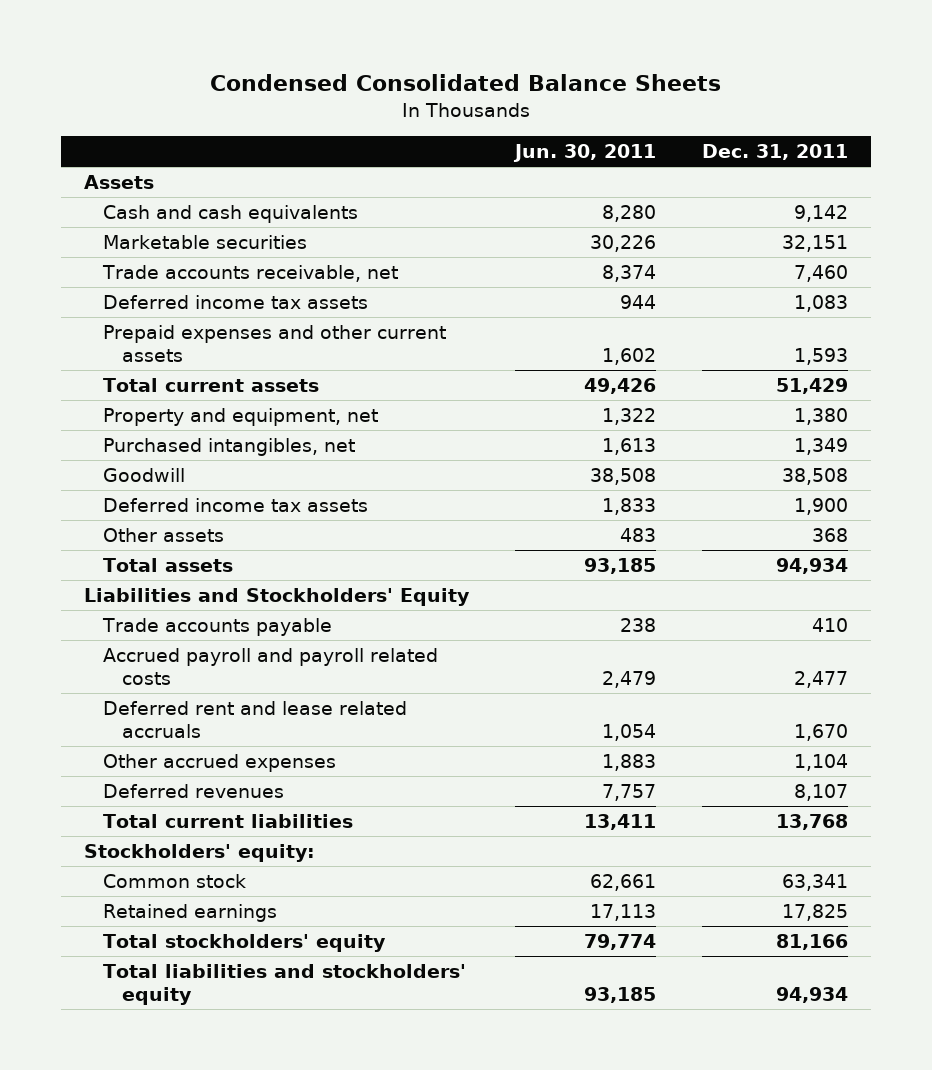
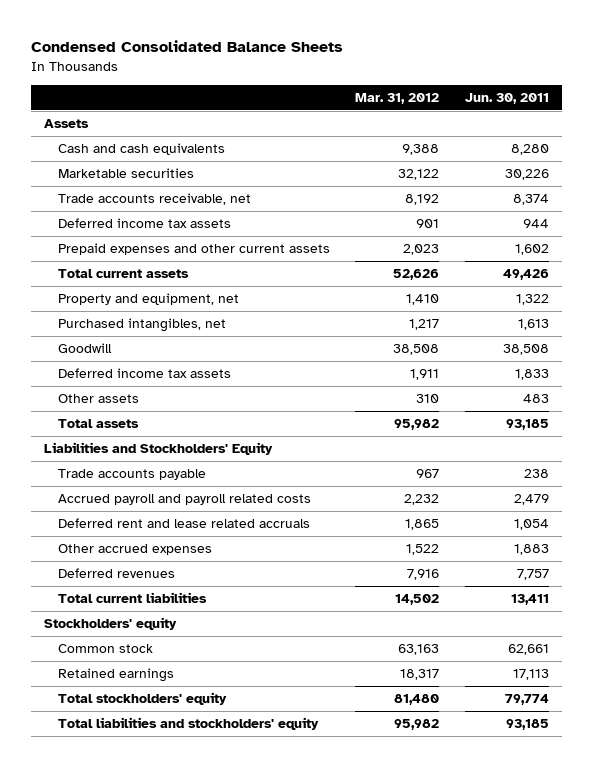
[701,144,848,161] Dec. 31, 2011 -> none
none -> [355,92,440,104] Mar. 31, 2012
[84,844,316,863] Stockholders' equity: -> [43,617,177,631] Stockholders' equity

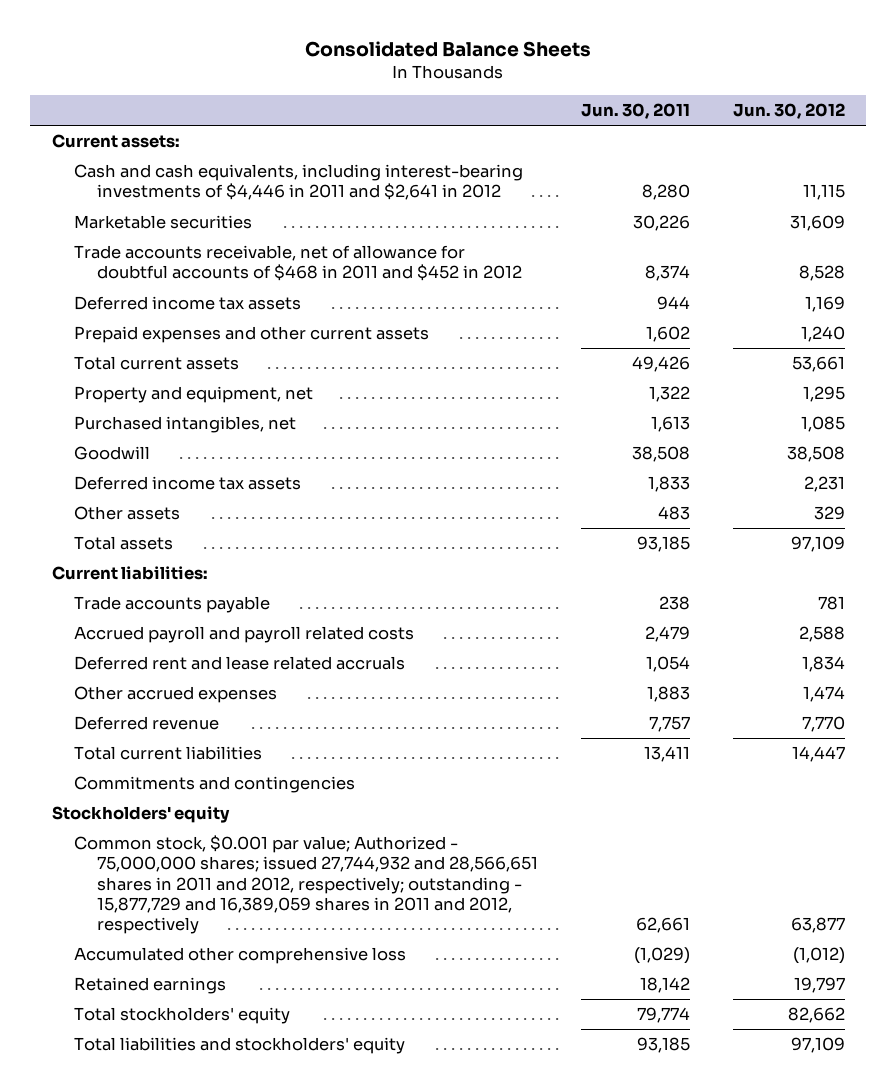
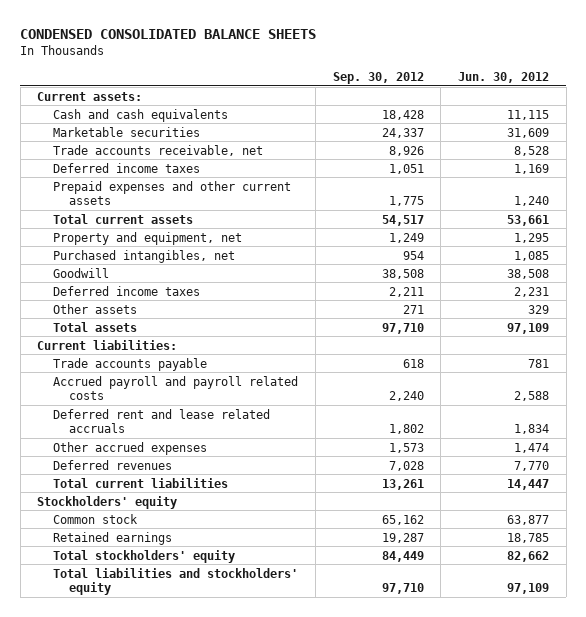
[305,41,592,58] Consolidated Balance Sheets -> [20,29,317,40] CONDENSED CONSOLIDATED BALANCE SHEETS
[580,103,690,120] Jun. 30, 2011 -> none
none -> [332,72,424,85] Sep. 30, 2012
[74,164,524,201] Cash and cash equivalents, including interest-bearing investments of $4,446 in 2011 and $2,641 in 2012 -> [53,108,229,122] Cash and cash equivalents
[74,245,522,282] Trade accounts receivable, net of allowance for doubtful accounts of $468 in 2011 and $452 in 2012 -> [53,144,264,156] Trade accounts receivable, net
[74,296,302,311] Deferred income tax assets -> [53,162,201,173] Deferred income taxes
[74,476,302,491] Deferred income tax assets -> [53,285,201,296] Deferred income taxes
[74,716,220,731] Deferred revenue -> [53,459,173,470] Deferred revenues
[74,776,356,794] Commitments and contingencies -> none
[74,947,407,965] Accumulated other comprehensive loss -> none
[74,835,538,934] Common stock, $0.001 par value; Authorized - 75,000,000 shares; issued 27,744,932 and 28,566,651 shares in 2011 and 2012, respectively; outstanding - 15,877,729 and 16,389,059 shares in 2011 and 2012, respectively -> [53,513,139,524] Common stock
[793,977,845,994] 19,797 -> [507,532,550,543] 18,785

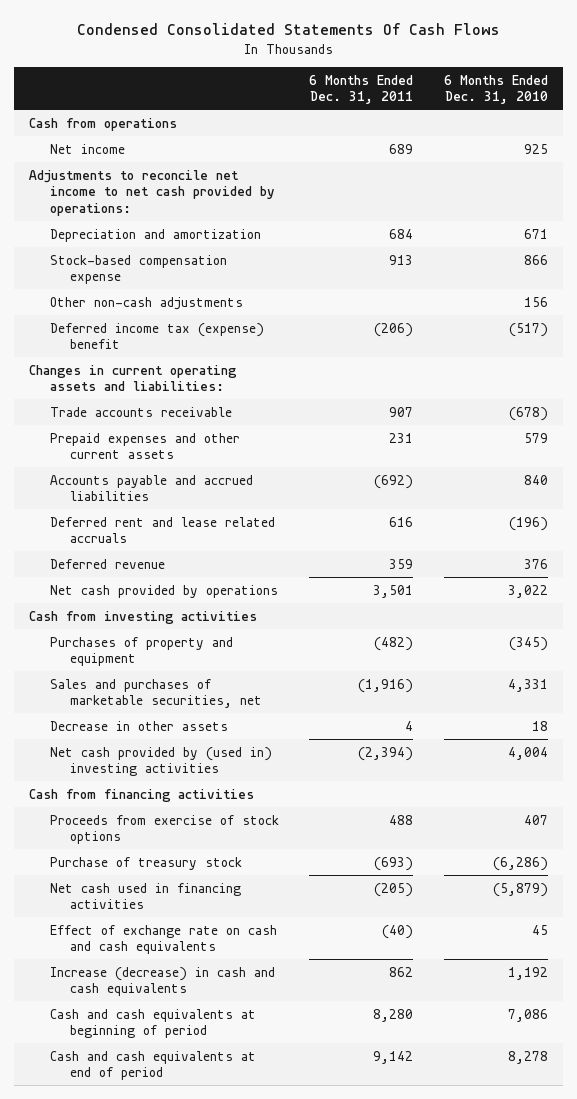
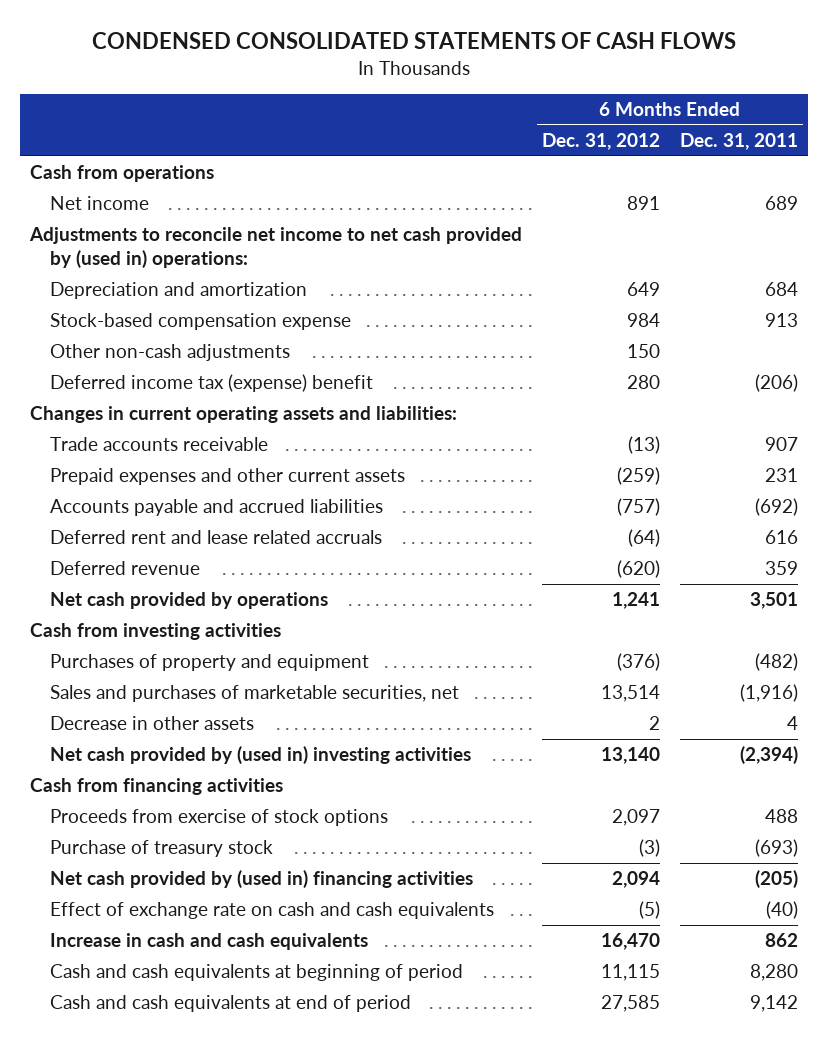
[76,22,500,35] Condensed Consolidated Statements Of Cash Flows -> [92,32,737,50] CONDENSED CONSOLIDATED STATEMENTS OF CASH FLOWS
[444,74,549,105] 6 Months Ended Dec. 31, 2010 -> none
none -> [542,132,661,150] Dec. 31, 2012
[29,169,275,216] Adjustments to reconcile net income to net cash provided by operations: -> [28,227,522,268] Adjustments to reconcile net income to net cash provided by (used in) operations:
[49,882,241,910] Net cash used in financing activities -> [49,870,473,889] Net cash provided by (used in) financing activities
[49,966,275,997] Increase (decrease) in cash and cash equivalents -> [49,933,368,951] Increase in cash and cash equivalents

